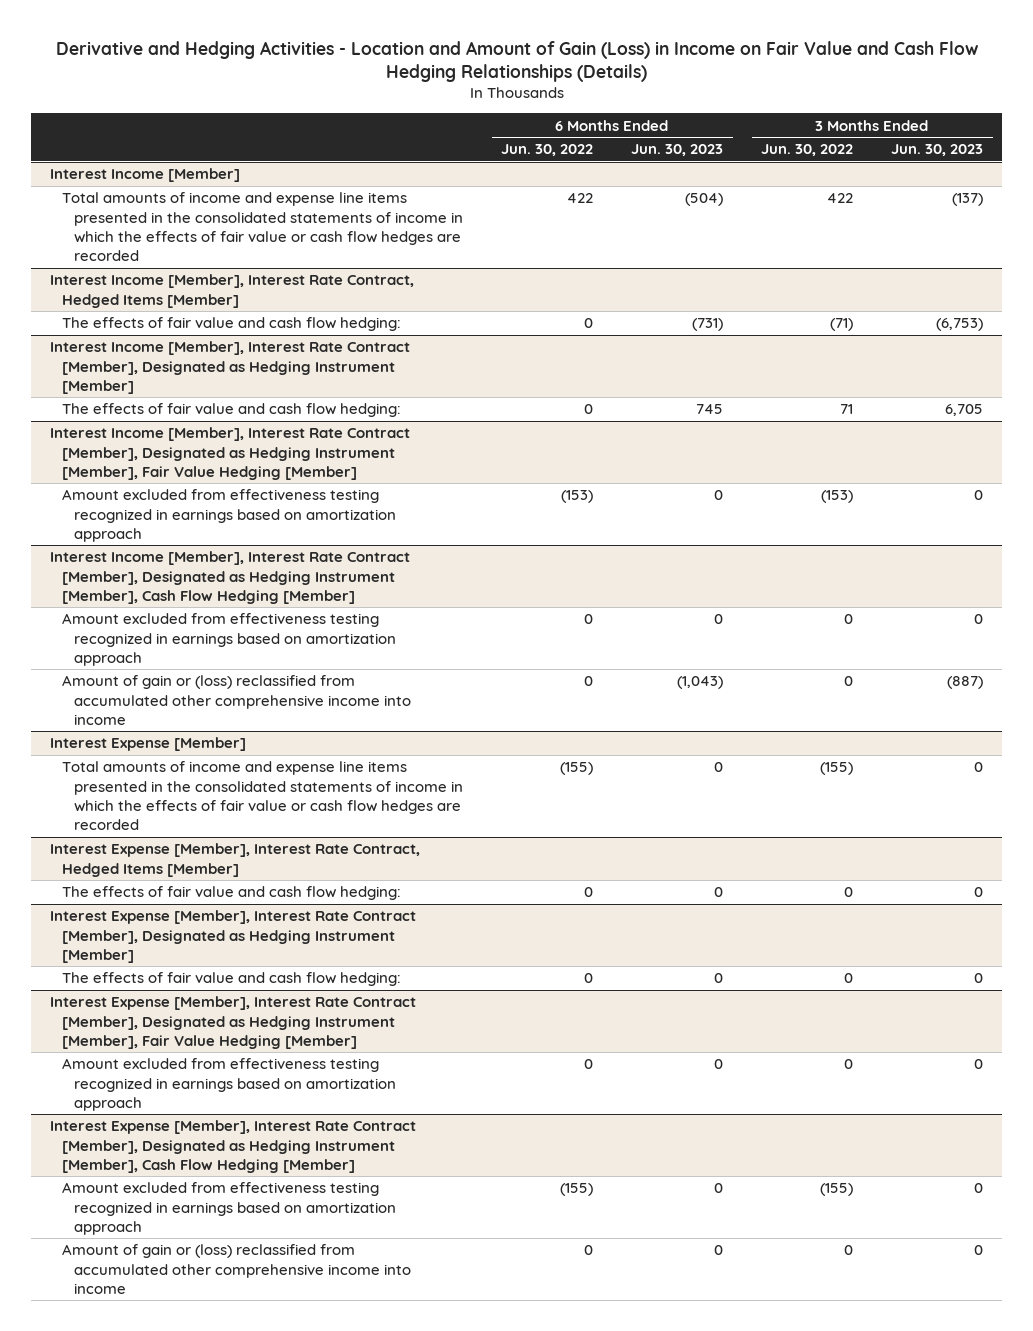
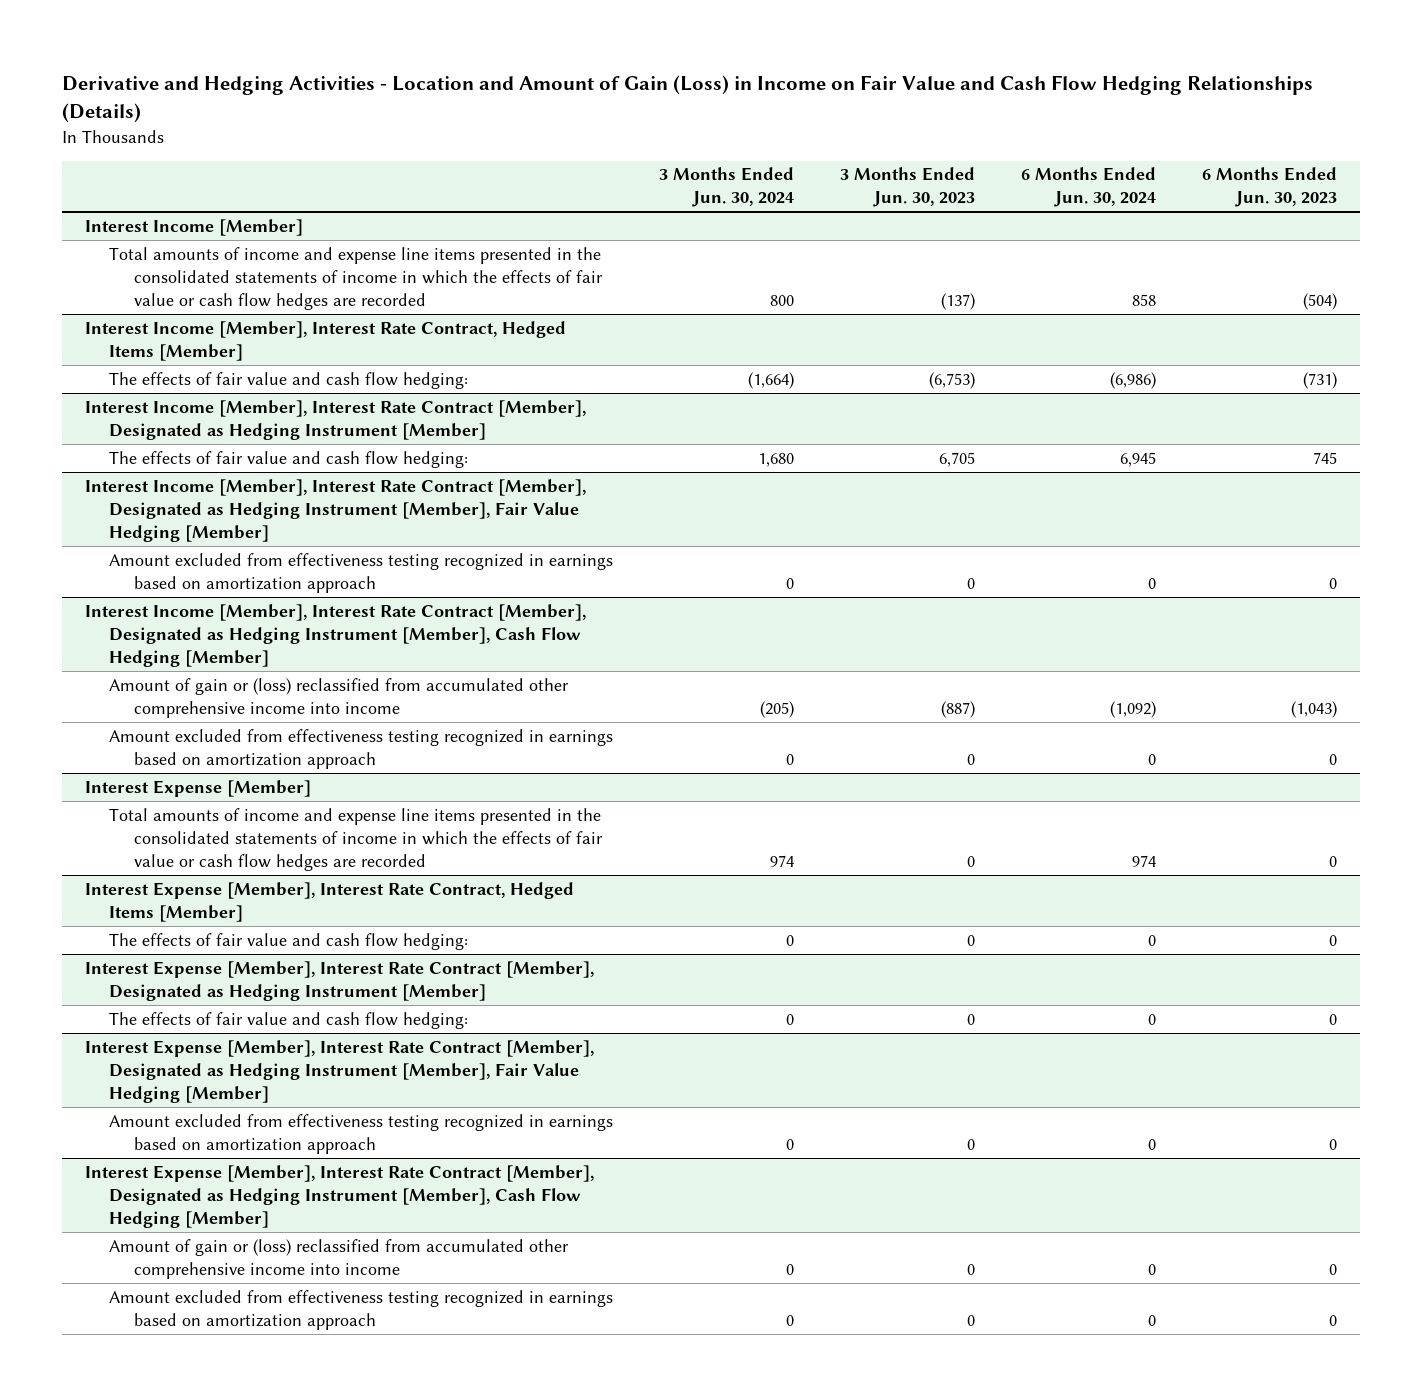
[501,144,594,157] Jun. 30, 2022 -> none
[761,144,854,157] Jun. 30, 2022 -> none
none -> [659,167,795,208] 3 Months Ended Jun. 30, 2024
none -> [1021,167,1157,208] 6 Months Ended Jun. 30, 2024
[62,613,397,666] Amount excluded from effectiveness testing recognized in earnings based on amortization approach -> [109,728,614,769] Amount excluded from effectiveness testing recognized in earnings based on amortization approach
[62,1182,397,1235] Amount excluded from effectiveness testing recognized in earnings based on amortization approach -> [109,1289,614,1330] Amount excluded from effectiveness testing recognized in earnings based on amortization approach

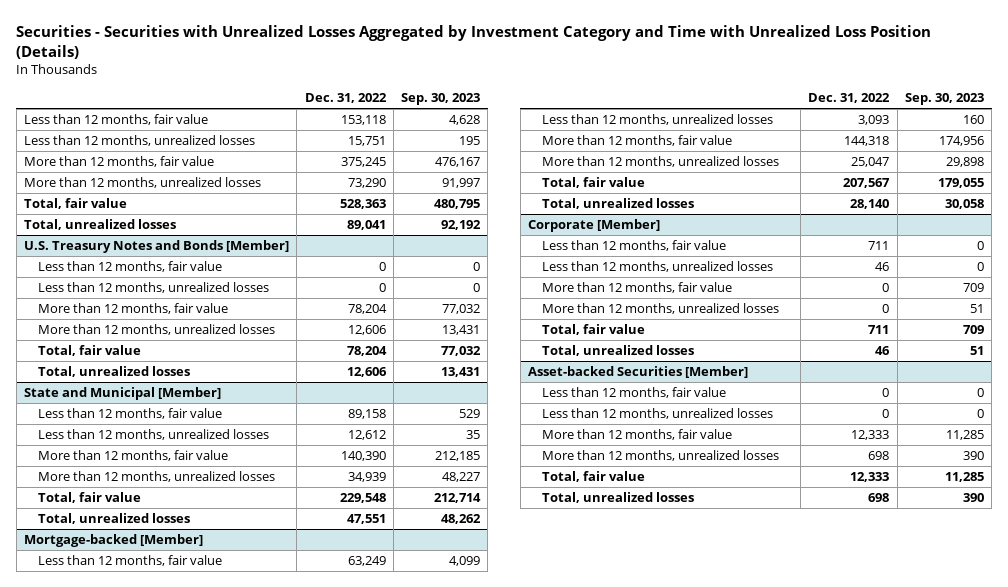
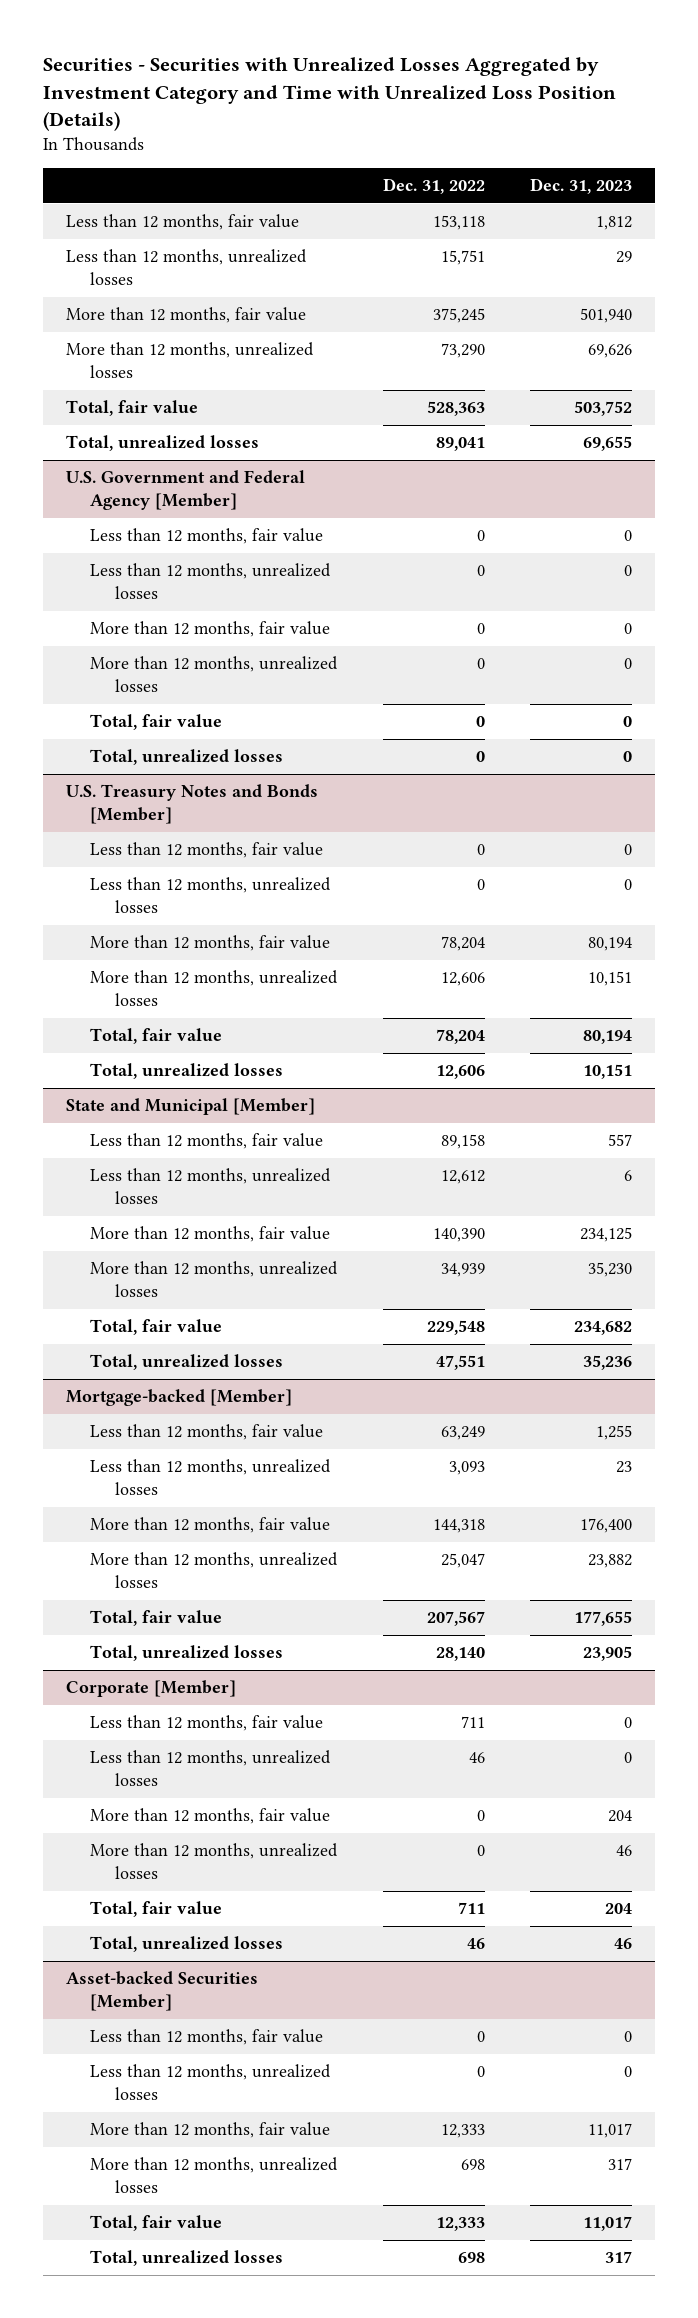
[401,93,481,106] Sep. 30, 2023 -> none
none -> [530,178,633,195] Dec. 31, 2023
none -> [65,470,305,511] U.S. Government and Federal Agency [Member]
none -> [90,528,324,545] Less than 12 months, fair value
none -> [90,563,332,600] Less than 12 months, unrealized losses
none -> [90,621,331,638] More than 12 months, fair value
none -> [90,656,339,693] More than 12 months, unrealized losses
none -> [90,714,223,731] Total, fair value
none -> [90,749,284,766] Total, unrealized losses

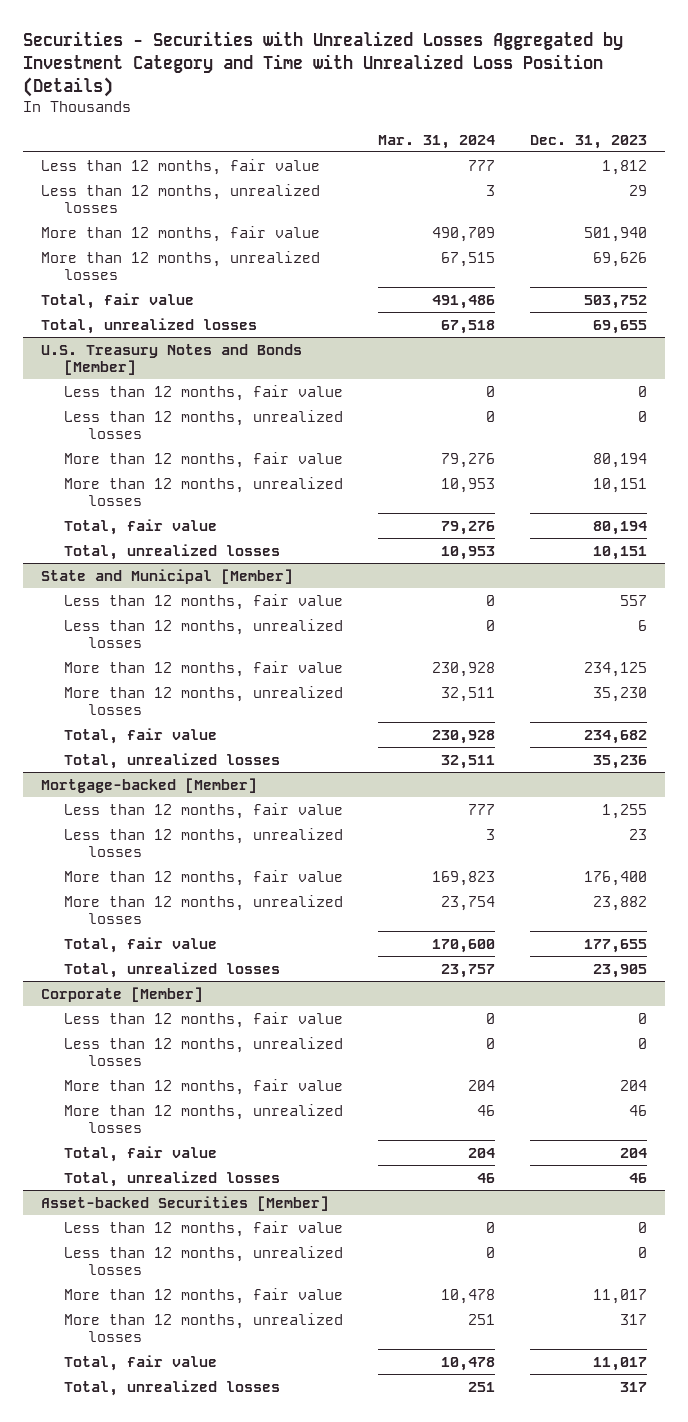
[382,178,485,195] Dec. 31, 2022 -> none
none -> [378,134,496,149] Mar. 31, 2024
[65,470,305,511] U.S. Government and Federal Agency [Member] -> none
[90,528,324,545] Less than 12 months, fair value -> none
[90,563,332,600] Less than 12 months, unrealized losses -> none
[90,621,331,638] More than 12 months, fair value -> none
[90,656,339,693] More than 12 months, unrealized losses -> none
[90,714,223,731] Total, fair value -> none
[90,749,284,766] Total, unrealized losses -> none

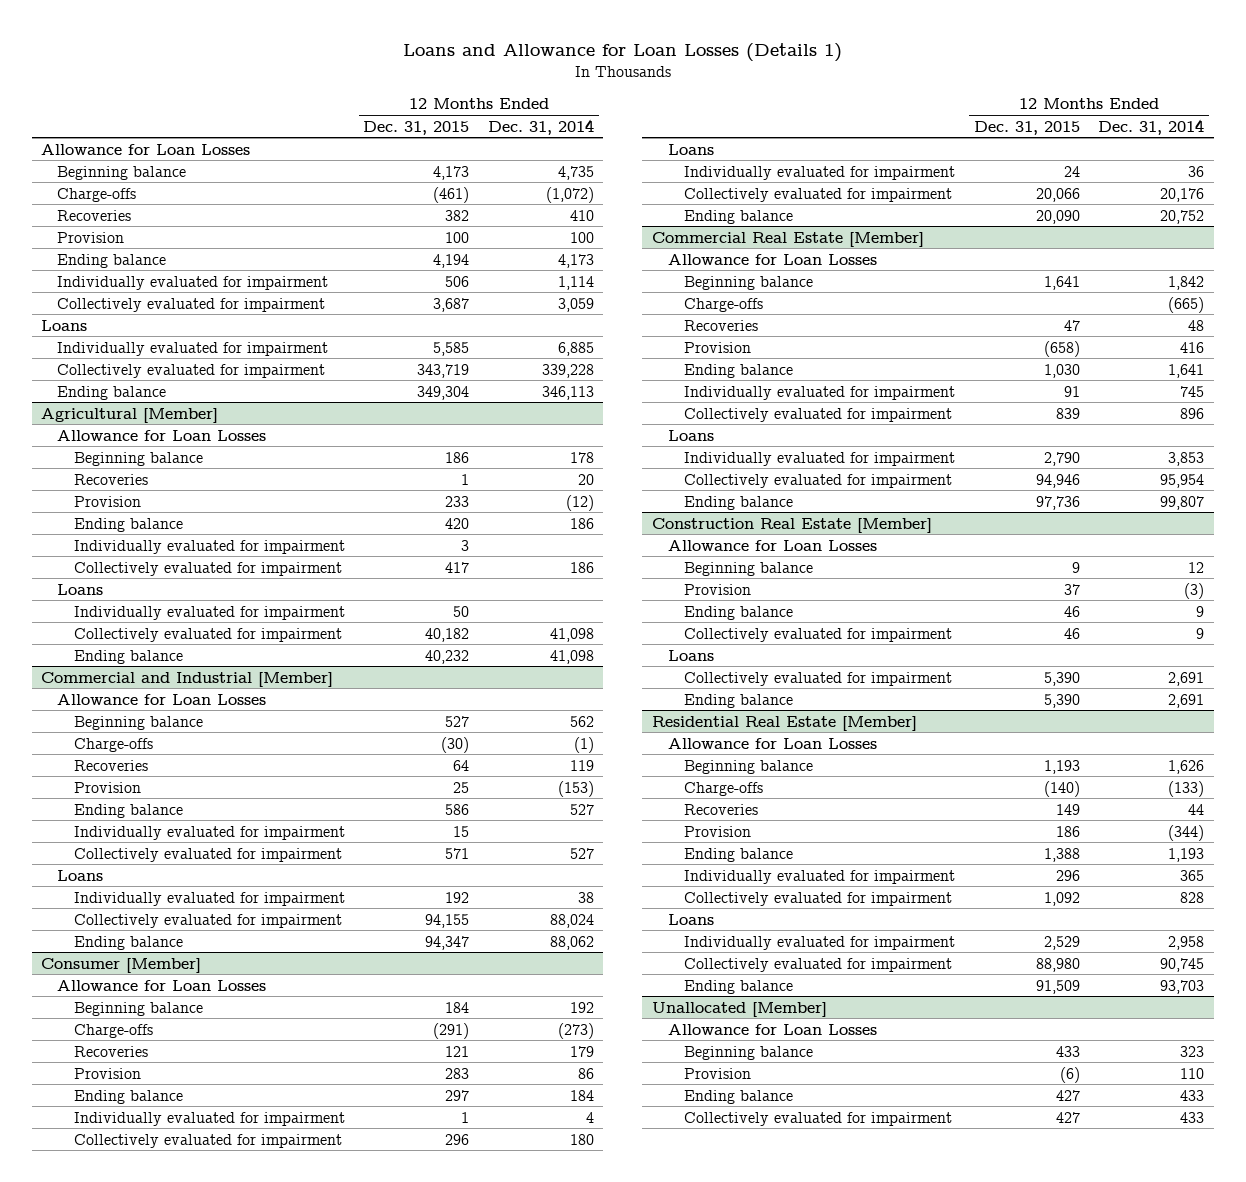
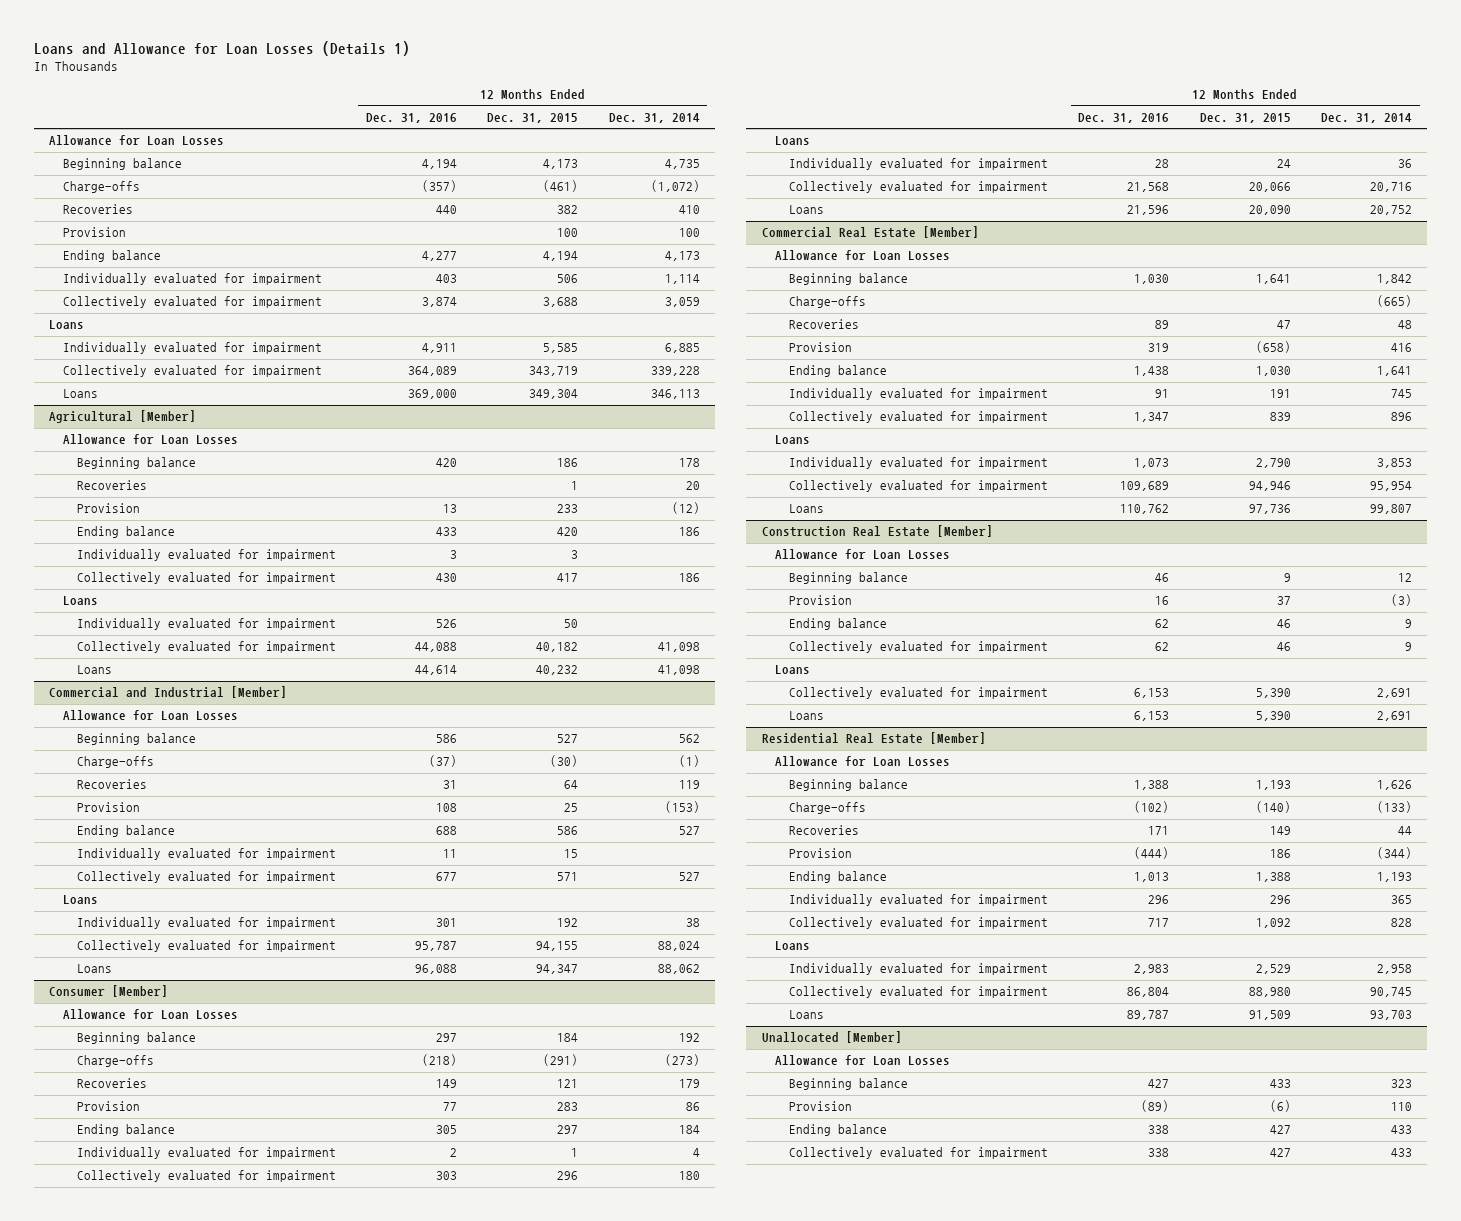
none -> [365,113,457,124] Dec. 31, 2016
[433,297,470,312] 3,687 -> [543,297,579,308] 3,688
[57,385,167,400] Ending balance -> [62,389,98,399] Loans
[73,649,183,664] Ending balance -> [76,665,112,675] Loans
[73,935,183,950] Ending balance -> [76,964,112,974] Loans
[1160,187,1205,202] 20,176 -> [1370,182,1413,193] 20,716
[683,209,793,224] Ending balance -> [788,205,824,215] Loans
[1063,385,1080,397] 91 -> [1269,389,1291,399] 191
[683,495,793,510] Ending balance -> [788,504,824,514] Loans
[683,693,793,708] Ending balance -> [788,711,824,721] Loans
[683,979,793,994] Ending balance -> [788,1010,824,1020] Loans

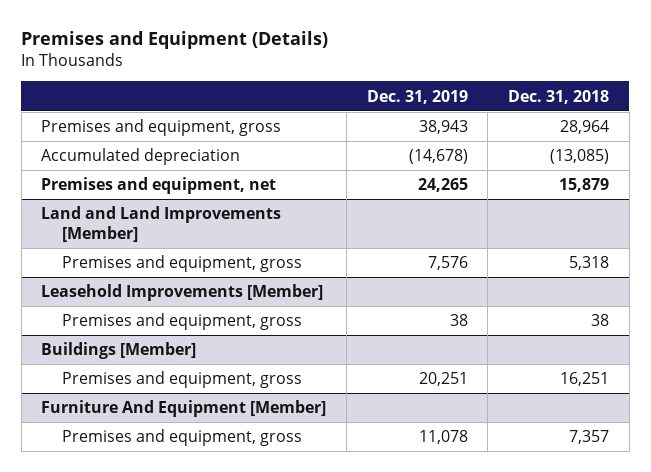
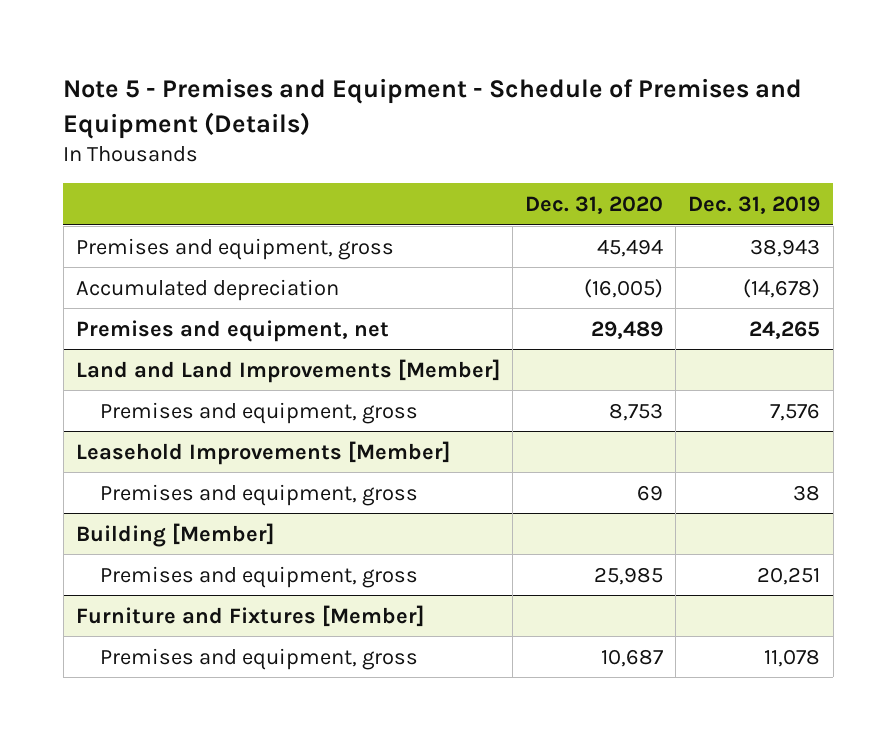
[21,31,329,50] Premises and Equipment (Details) -> [63,78,803,139] Note 5 - Premises and Equipment - Schedule of Premises and Equipment (Details)
[508,89,610,104] Dec. 31, 2018 -> none
none -> [525,195,664,214] Dec. 31, 2020
[41,342,197,360] Buildings [Member] -> [75,522,274,547] Building [Member]
[41,400,327,418] Furniture And Equipment [Member] -> [75,604,424,627] Furniture and Fixtures [Member]

